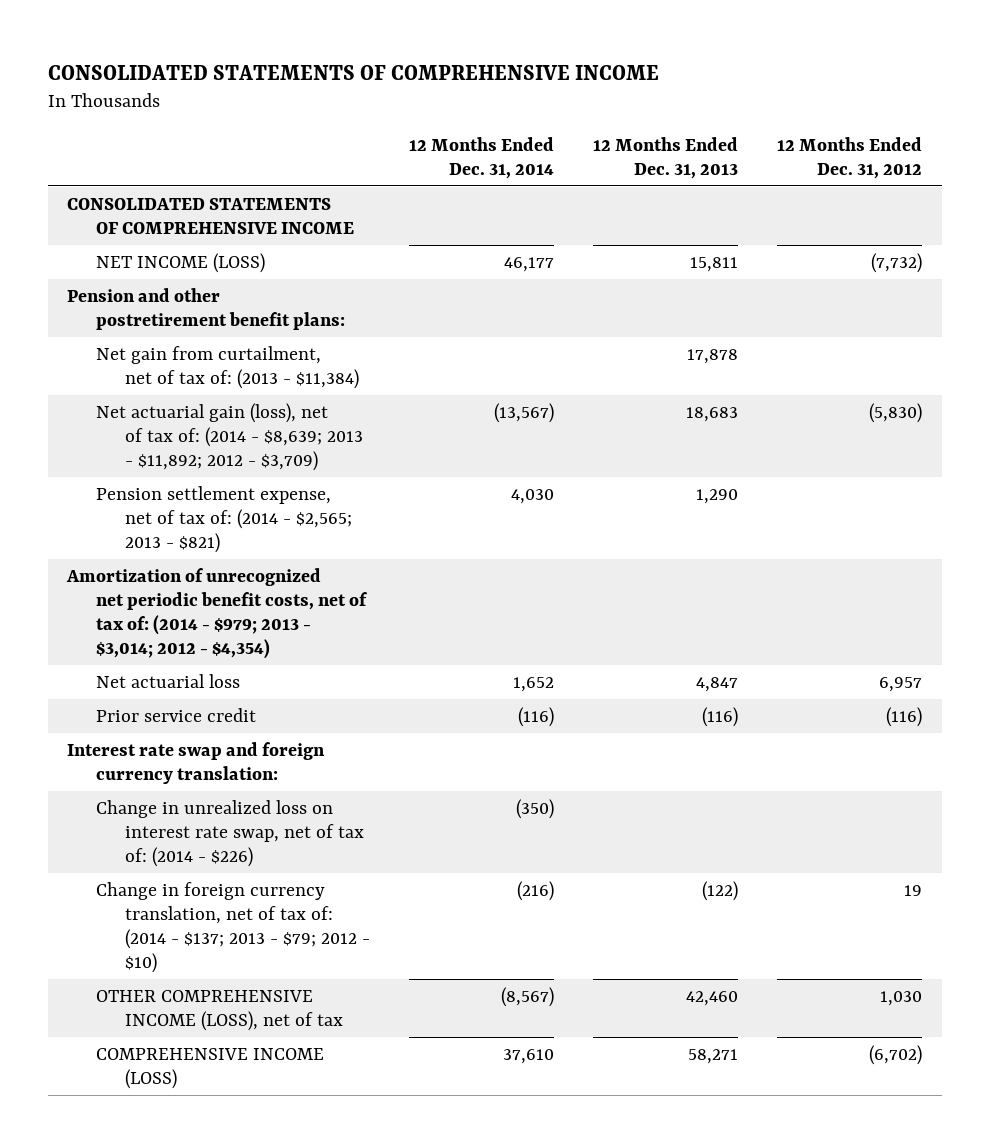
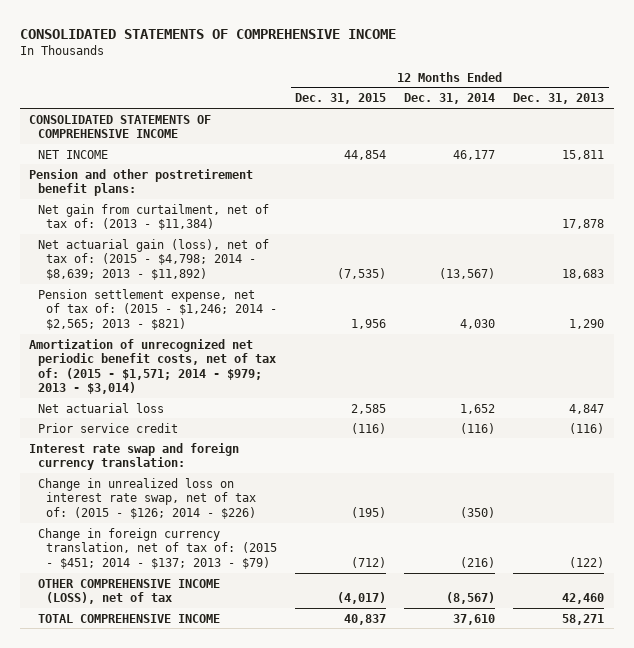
[777,136,923,179] 12 Months Ended Dec. 31, 2012 -> none
none -> [295,93,387,105] Dec. 31, 2015
[96,252,266,273] NET INCOME (LOSS) -> [37,149,108,159] NET INCOME
[96,402,364,472] Net actuarial gain (loss), net of tax of: (2014 - $8,639; 2013 - $11,892; 2012 - $3,709) -> [37,238,269,280] Net actuarial gain (loss), net of tax of: (2015 - $4,798; 2014 - $8,639; 2013 - $11,892)
[96,485,353,554] Pension settlement expense, net of tax of: (2014 - $2,565; 2013 - $821) -> [37,288,278,330] Pension settlement expense, net of tax of: (2015 - $1,246; 2014 - $2,565; 2013 - $821)
[66,567,369,660] Amortization of unrecognized net periodic benefit costs, net of tax of: (2014 - $979; 2013 - $3,014; 2012 - $4,354) -> [29,338,276,395] Amortization of unrecognized net periodic benefit costs, net of tax of: (2015 - $1,571; 2014 - $979; 2013 - $3,014)
[96,799,365,868] Change in unrealized loss on interest rate swap, net of tax of: (2014 - $226) -> [37,477,257,519] Change in unrealized loss on interest rate swap, net of tax of: (2015 - $126; 2014 - $226)
[96,881,371,974] Change in foreign currency translation, net of tax of: (2014 - $137; 2013 - $79; 2012 - $10) -> [37,527,278,569] Change in foreign currency translation, net of tax of: (2015 - $451; 2014 - $137; 2013 - $79)
[96,1047,325,1089] COMPREHENSIVE INCOME (LOSS) -> [37,613,220,623] TOTAL COMPREHENSIVE INCOME

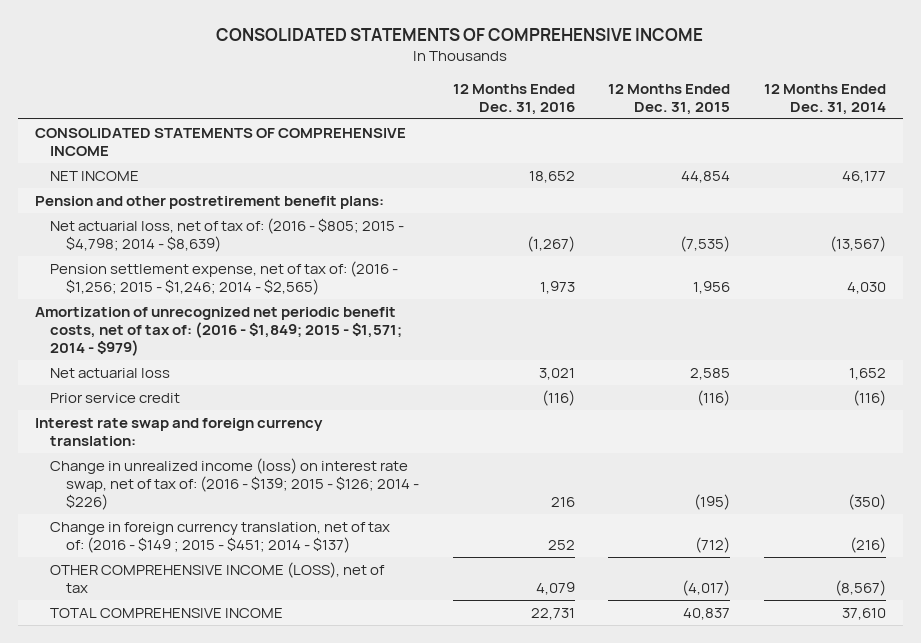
[513,93,605,105] Dec. 31, 2013 -> none
none -> [452,83,575,115] 12 Months Ended Dec. 31, 2016
[37,203,269,231] Net gain from curtailment, net of tax of: (2013 - $11,384) -> none
[37,238,269,280] Net actuarial gain (loss), net of tax of: (2015 - $4,798; 2014 - $8,639; 2013 - $11,892) -> [50,218,405,252] Net actuarial loss, net of tax of: (2016 - $805; 2015 - $4,798; 2014 - $8,639)
[37,288,278,330] Pension settlement expense, net of tax of: (2015 - $1,246; 2014 - $2,565; 2013 - $821) -> [50,261,399,295] Pension settlement expense, net of tax of: (2016 - $1,256; 2015 - $1,246; 2014 - $2,565)
[29,338,276,395] Amortization of unrecognized net periodic benefit costs, net of tax of: (2015 - $1,571; 2014 - $979; 2013 - $3,014) -> [34,307,403,356] Amortization of unrecognized net periodic benefit costs, net of tax of: (2016 - $1,849; 2015 - $1,571; 2014 - $979)
[37,477,257,519] Change in unrealized loss on interest rate swap, net of tax of: (2015 - $126; 2014 - $226) -> [50,458,419,510] Change in unrealized income (loss) on interest rate swap, net of tax of: (2016 - $139; 2015 - $126; 2014 - $226)
[37,527,278,569] Change in foreign currency translation, net of tax of: (2015 - $451; 2014 - $137; 2013 - $79) -> [50,522,391,553] Change in foreign currency translation, net of tax of: (2016 - $149 ; 2015 - $451; 2014 - $137)

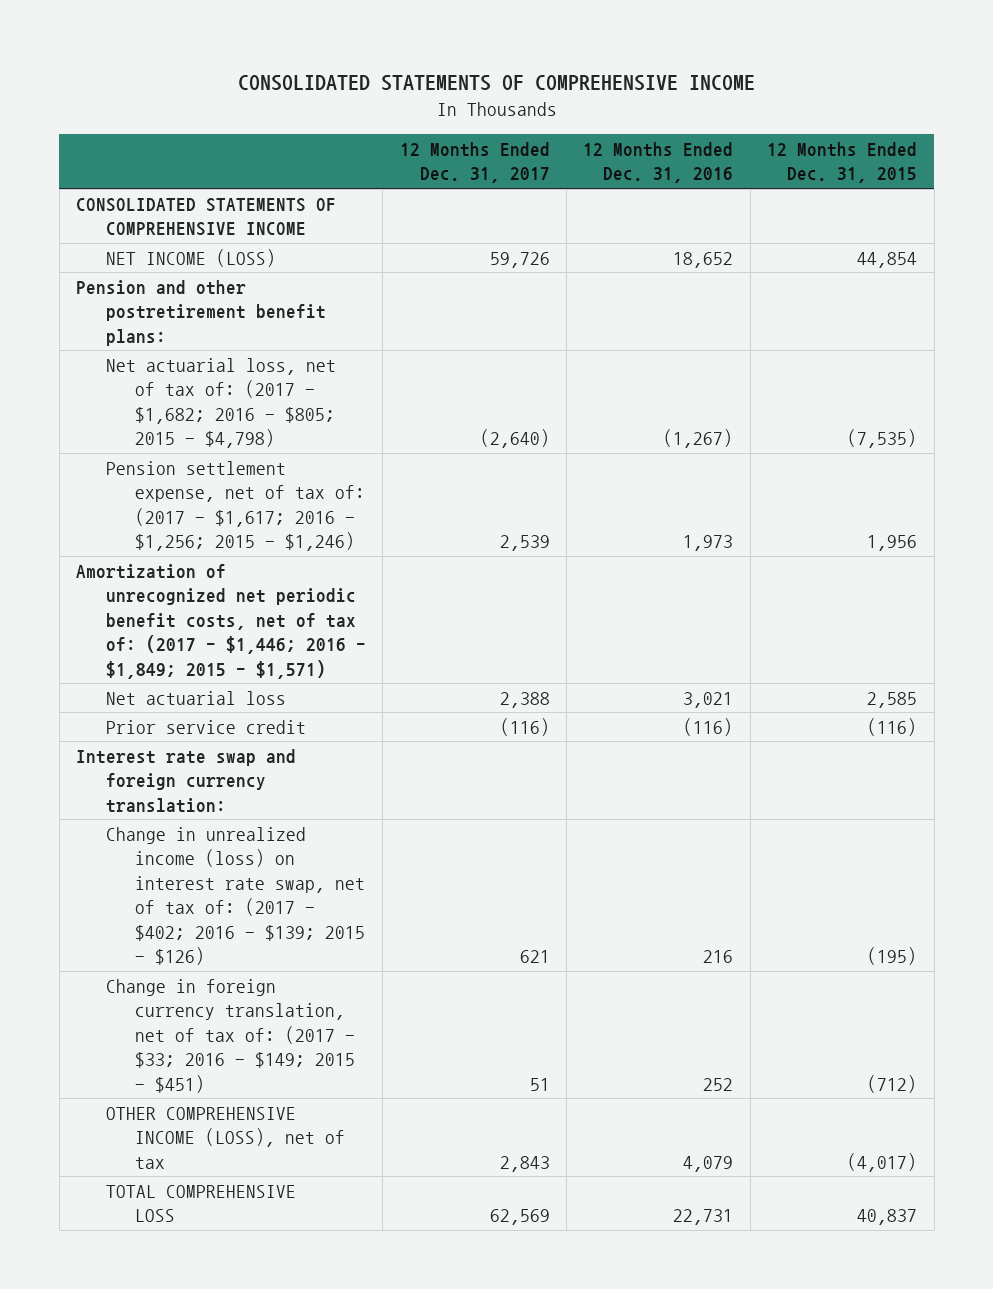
[764,83,887,115] 12 Months Ended Dec. 31, 2014 -> none
none -> [399,141,550,184] 12 Months Ended Dec. 31, 2017
[50,171,140,182] NET INCOME -> [105,248,276,267] NET INCOME (LOSS)
[50,218,405,252] Net actuarial loss, net of tax of: (2016 - $805; 2015 - $4,798; 2014 - $8,639) -> [105,357,336,449] Net actuarial loss, net of tax of: (2017 - $1,682; 2016 - $805; 2015 - $4,798)
[50,261,399,295] Pension settlement expense, net of tax of: (2016 - $1,256; 2015 - $1,246; 2014 - $2,565) -> [105,460,366,552] Pension settlement expense, net of tax of: (2017 - $1,617; 2016 - $1,256; 2015 - $1,246)
[34,307,403,356] Amortization of unrecognized net periodic benefit costs, net of tax of: (2016 - $1,849; 2015 - $1,571; 2014 - $979) -> [76,563,366,679] Amortization of unrecognized net periodic benefit costs, net of tax of: (2017 - $1,446; 2016 - $1,849; 2015 - $1,571)
[50,458,419,510] Change in unrealized income (loss) on interest rate swap, net of tax of: (2016 - $139; 2015 - $126; 2014 - $226) -> [105,826,366,966] Change in unrealized income (loss) on interest rate swap, net of tax of: (2017 - $402; 2016 - $139; 2015 - $126)
[50,522,391,553] Change in foreign currency translation, net of tax of: (2016 - $149 ; 2015 - $451; 2014 - $137) -> [105,978,356,1093] Change in foreign currency translation, net of tax of: (2017 - $33; 2016 - $149; 2015 - $451)
[50,608,284,619] TOTAL COMPREHENSIVE INCOME -> [105,1184,296,1223] TOTAL COMPREHENSIVE LOSS

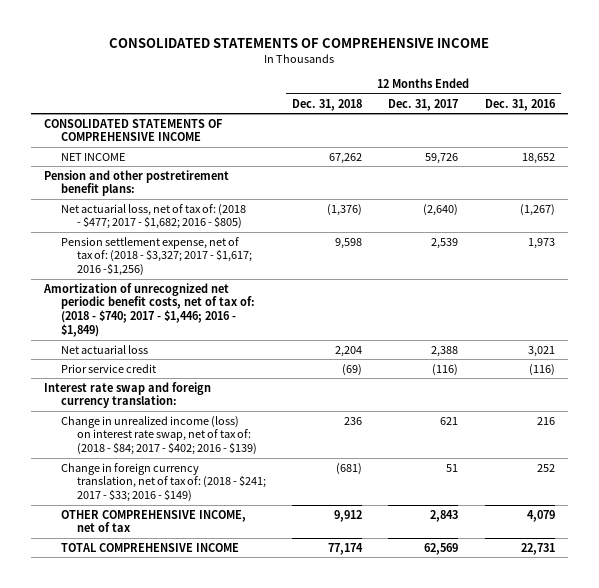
[767,141,918,184] 12 Months Ended Dec. 31, 2015 -> none
none -> [292,98,363,111] Dec. 31, 2018
[105,248,276,267] NET INCOME (LOSS) -> [60,152,125,161] NET INCOME
[105,357,336,449] Net actuarial loss, net of tax of: (2017 - $1,682; 2016 - $805; 2015 - $4,798) -> [60,203,246,230] Net actuarial loss, net of tax of: (2018 - $477; 2017 - $1,682; 2016 - $805)
[105,460,366,552] Pension settlement expense, net of tax of: (2017 - $1,617; 2016 - $1,256; 2015 - $1,246) -> [60,236,252,277] Pension settlement expense, net of tax of: (2018 - $3,327; 2017 - $1,617; 2016 -$1,256)
[76,563,366,679] Amortization of unrecognized net periodic benefit costs, net of tax of: (2017 - $1,446; 2016 - $1,849; 2015 - $1,571) -> [43,282,255,338] Amortization of unrecognized net periodic benefit costs, net of tax of: (2018 - $740; 2017 - $1,446; 2016 - $1,849)
[105,826,366,966] Change in unrealized income (loss) on interest rate swap, net of tax of: (2017 - $402; 2016 - $139; 2015 - $126) -> [60,415,257,456] Change in unrealized income (loss) on interest rate swap, net of tax of: (2018 - $84; 2017 - $402; 2016 - $139)
[105,978,356,1093] Change in foreign currency translation, net of tax of: (2017 - $33; 2016 - $149; 2015 - $451) -> [60,462,266,503] Change in foreign currency translation, net of tax of: (2018 - $241; 2017 - $33; 2016 - $149)
[105,1106,346,1169] OTHER COMPREHENSIVE INCOME (LOSS), net of tax -> [60,509,246,533] OTHER COMPREHENSIVE INCOME, net of tax
[105,1184,296,1223] TOTAL COMPREHENSIVE LOSS -> [60,542,239,552] TOTAL COMPREHENSIVE INCOME

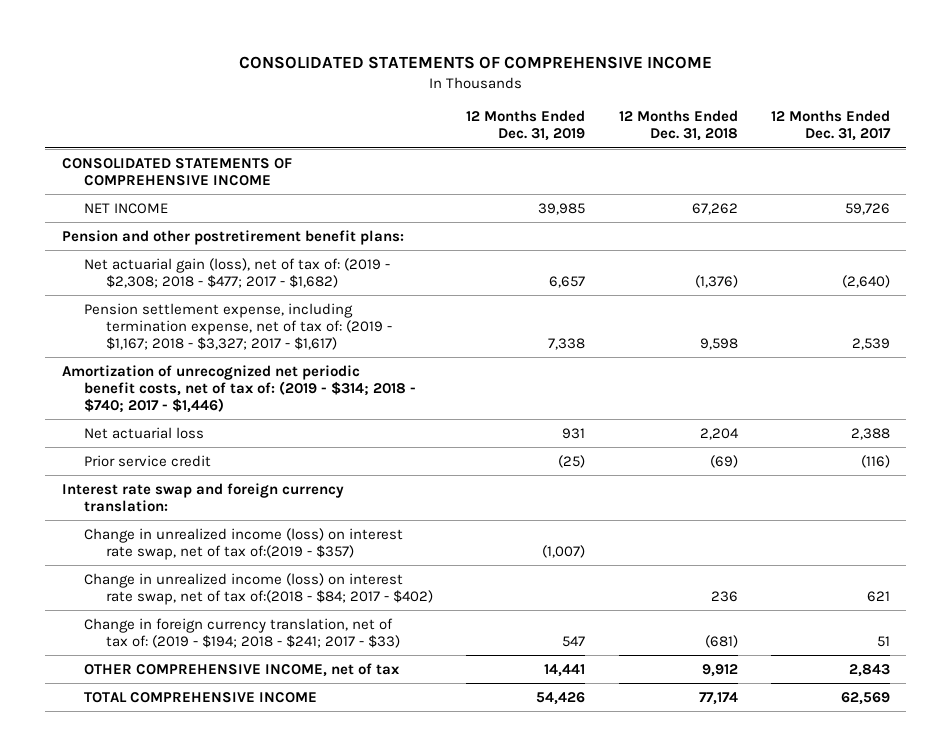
[484,98,556,111] Dec. 31, 2016 -> none
none -> [466,110,586,142] 12 Months Ended Dec. 31, 2019
[60,203,246,230] Net actuarial loss, net of tax of: (2018 - $477; 2017 - $1,682; 2016 - $805) -> [83,257,390,288] Net actuarial gain (loss), net of tax of: (2019 - $2,308; 2018 - $477; 2017 - $1,682)
[60,236,252,277] Pension settlement expense, net of tax of: (2018 - $3,327; 2017 - $1,617; 2016 -$1,256) -> [83,302,393,350] Pension settlement expense, including termination expense, net of tax of: (2019 - $1,167; 2018 - $3,327; 2017 - $1,617)
[43,282,255,338] Amortization of unrecognized net periodic benefit costs, net of tax of: (2018 - $740; 2017 - $1,446; 2016 - $1,849) -> [61,364,416,413] Amortization of unrecognized net periodic benefit costs, net of tax of: (2019 - $314; 2018 - $740; 2017 - $1,446)
none -> [83,527,403,560] Change in unrealized income (loss) on interest rate swap, net of tax of:(2019 - $357)
[60,415,257,456] Change in unrealized income (loss) on interest rate swap, net of tax of: (2018 - $84; 2017 - $402; 2016 - $139) -> [83,572,434,605] Change in unrealized income (loss) on interest rate swap, net of tax of:(2018 - $84; 2017 - $402)
[60,462,266,503] Change in foreign currency translation, net of tax of: (2018 - $241; 2017 - $33; 2016 - $149) -> [83,617,401,648] Change in foreign currency translation, net of tax of: (2019 - $194; 2018 - $241; 2017 - $33)

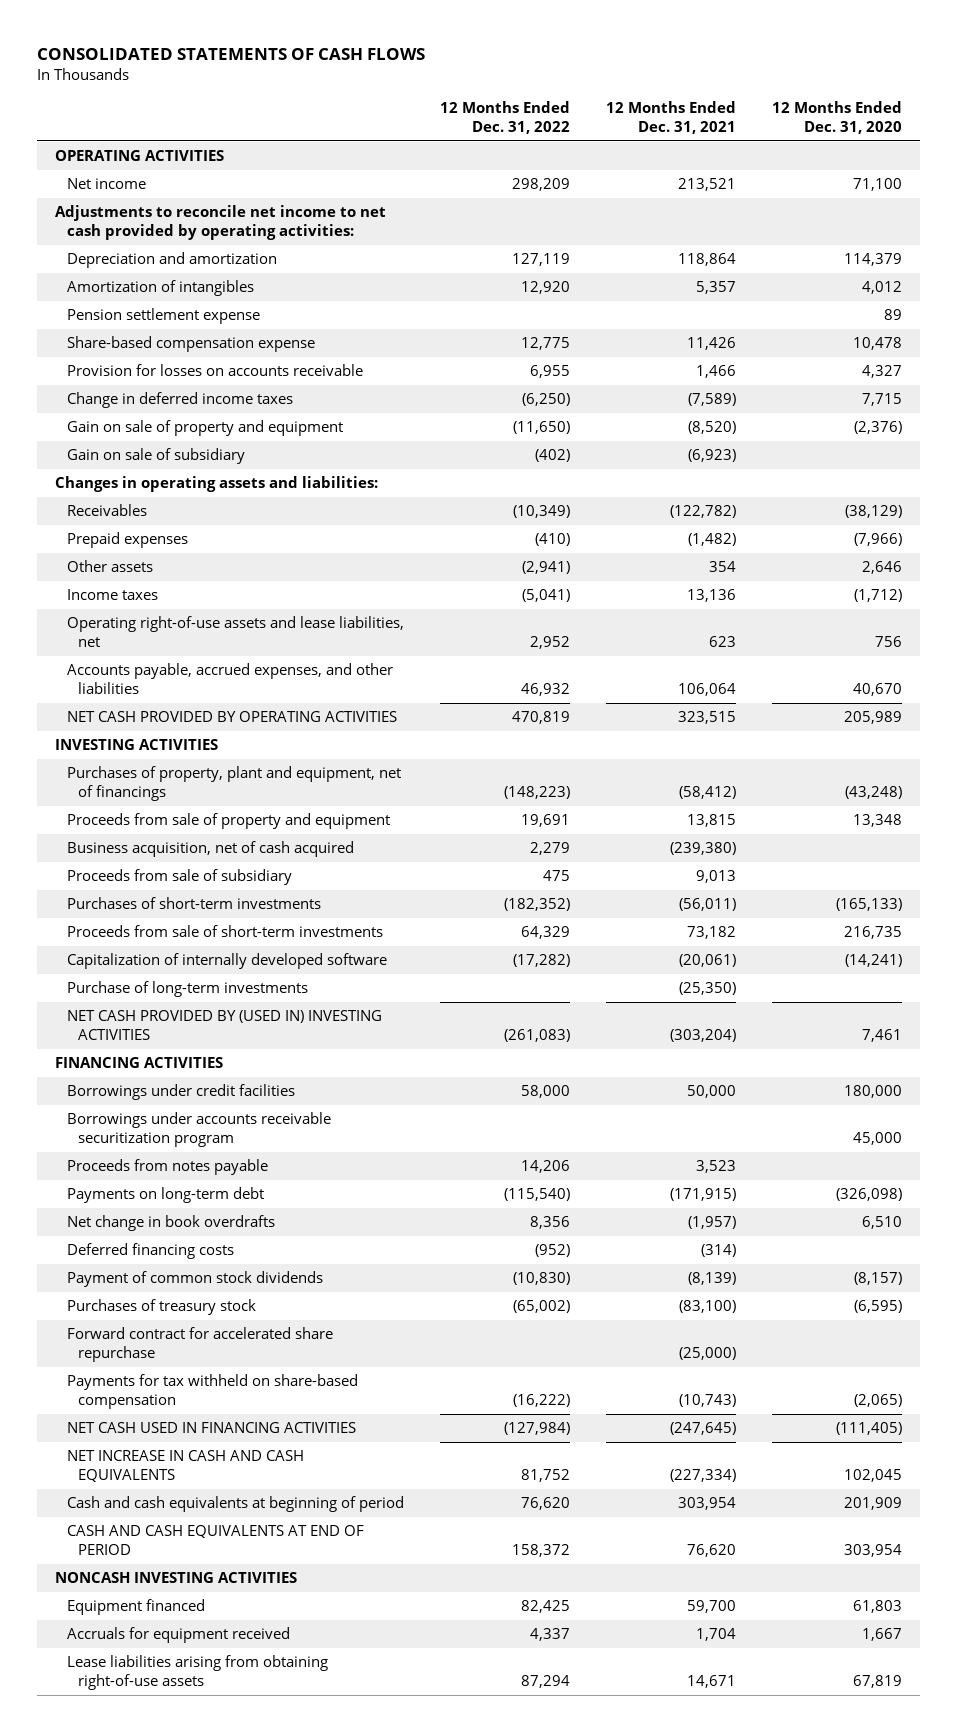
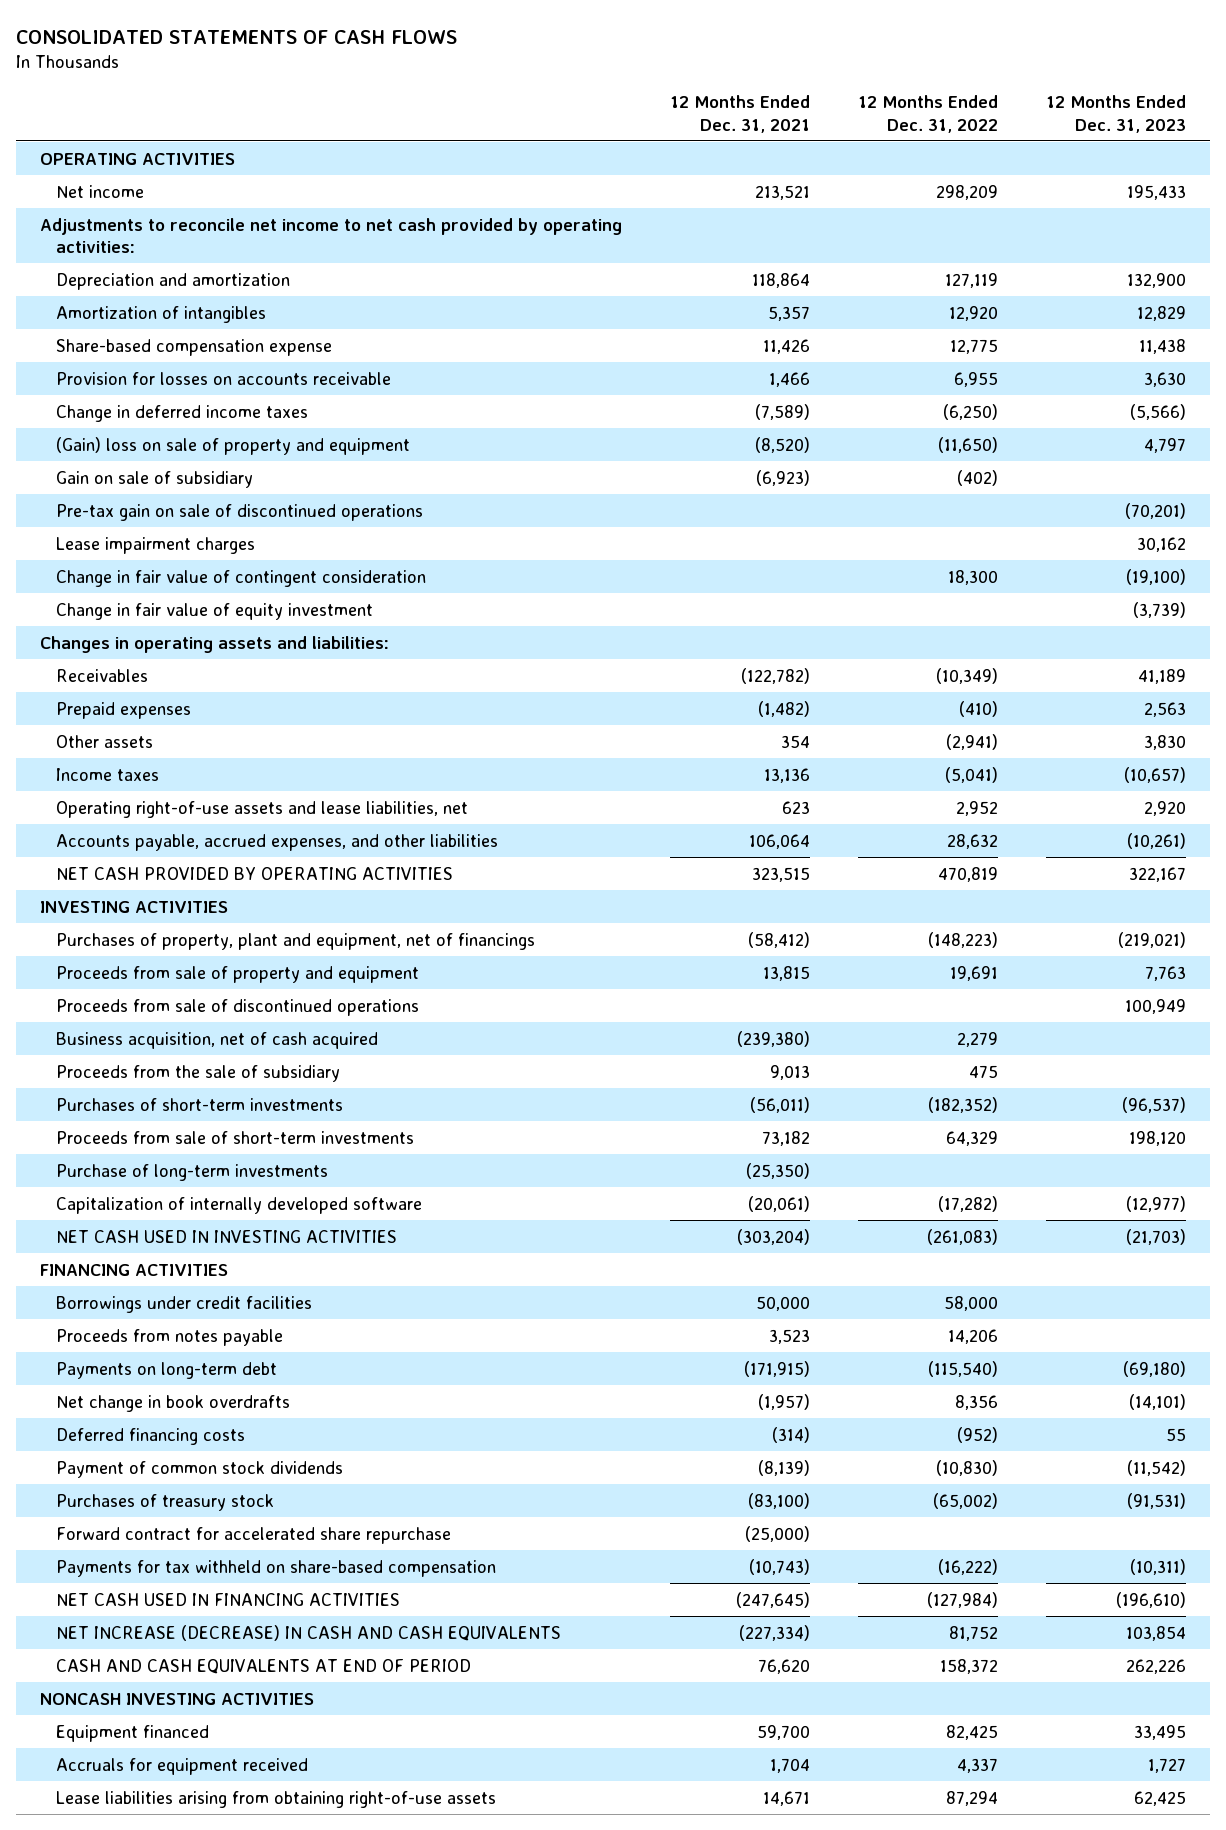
[772,101,903,134] 12 Months Ended Dec. 31, 2020 -> none
none -> [1045,95,1186,133] 12 Months Ended Dec. 31, 2023
[66,308,260,325] Pension settlement expense -> none
[66,420,343,437] Gain on sale of property and equipment -> [55,436,410,455] (Gain) loss on sale of property and equipment
none -> [55,503,423,521] Pre-tax gain on sale of discontinued operations
none -> [55,536,255,554] Lease impairment charges
none -> [55,569,426,587] Change in fair value of contingent consideration
none -> [55,602,373,620] Change in fair value of equity investment
[520,682,570,696] 46,932 -> [946,833,998,849] 28,632
none -> [55,998,419,1016] Proceeds from sale of discontinued operations
[66,869,292,886] Proceeds from sale of subsidiary -> [55,1064,340,1082] Proceeds from the sale of subsidiary
[66,953,387,970] Capitalization of internally developed software -> [55,1196,422,1214] Capitalization of internally developed software
[66,1010,382,1040] NET CASH PROVIDED BY (USED IN) INVESTING ACTIVITIES -> [55,1229,397,1243] NET CASH USED IN INVESTING ACTIVITIES
[66,1112,331,1147] Borrowings under accounts receivable securitization program -> none
[66,1496,404,1513] Cash and cash equivalents at beginning of period -> none
[66,1450,304,1482] NET INCREASE IN CASH AND CASH EQUIVALENTS -> [55,1624,561,1641] NET INCREASE (DECREASE) IN CASH AND CASH EQUIVALENTS

